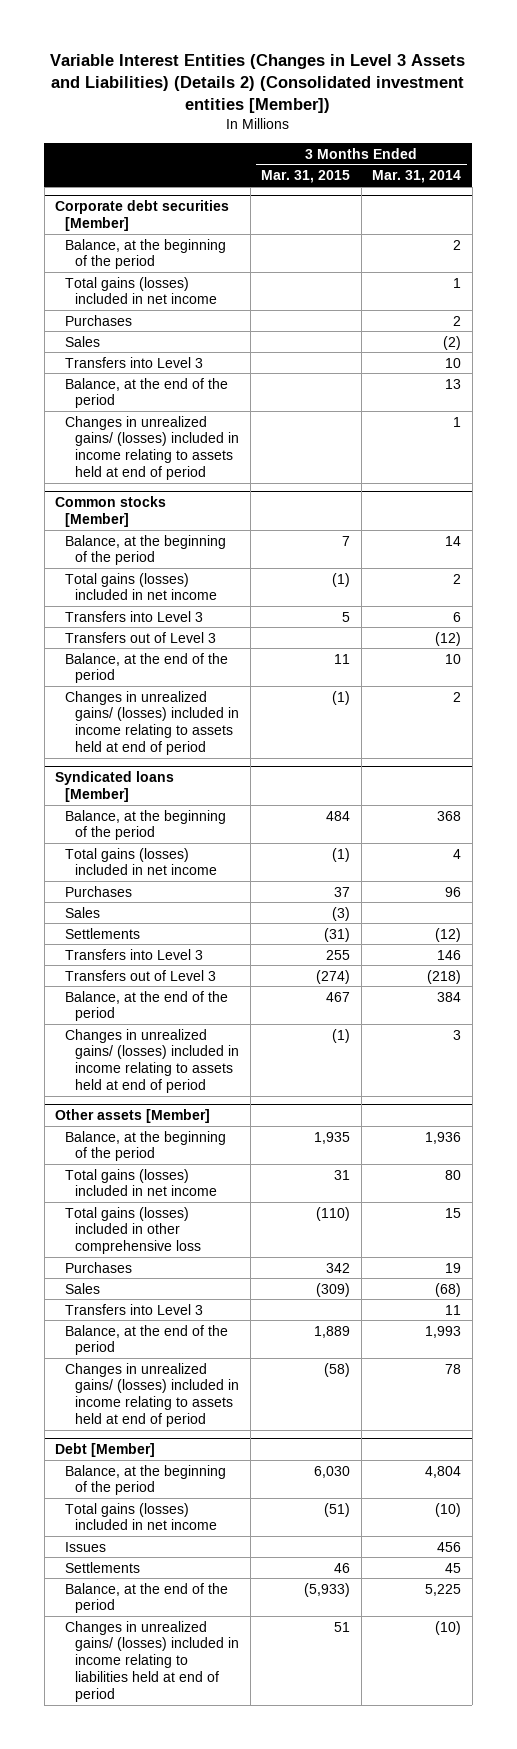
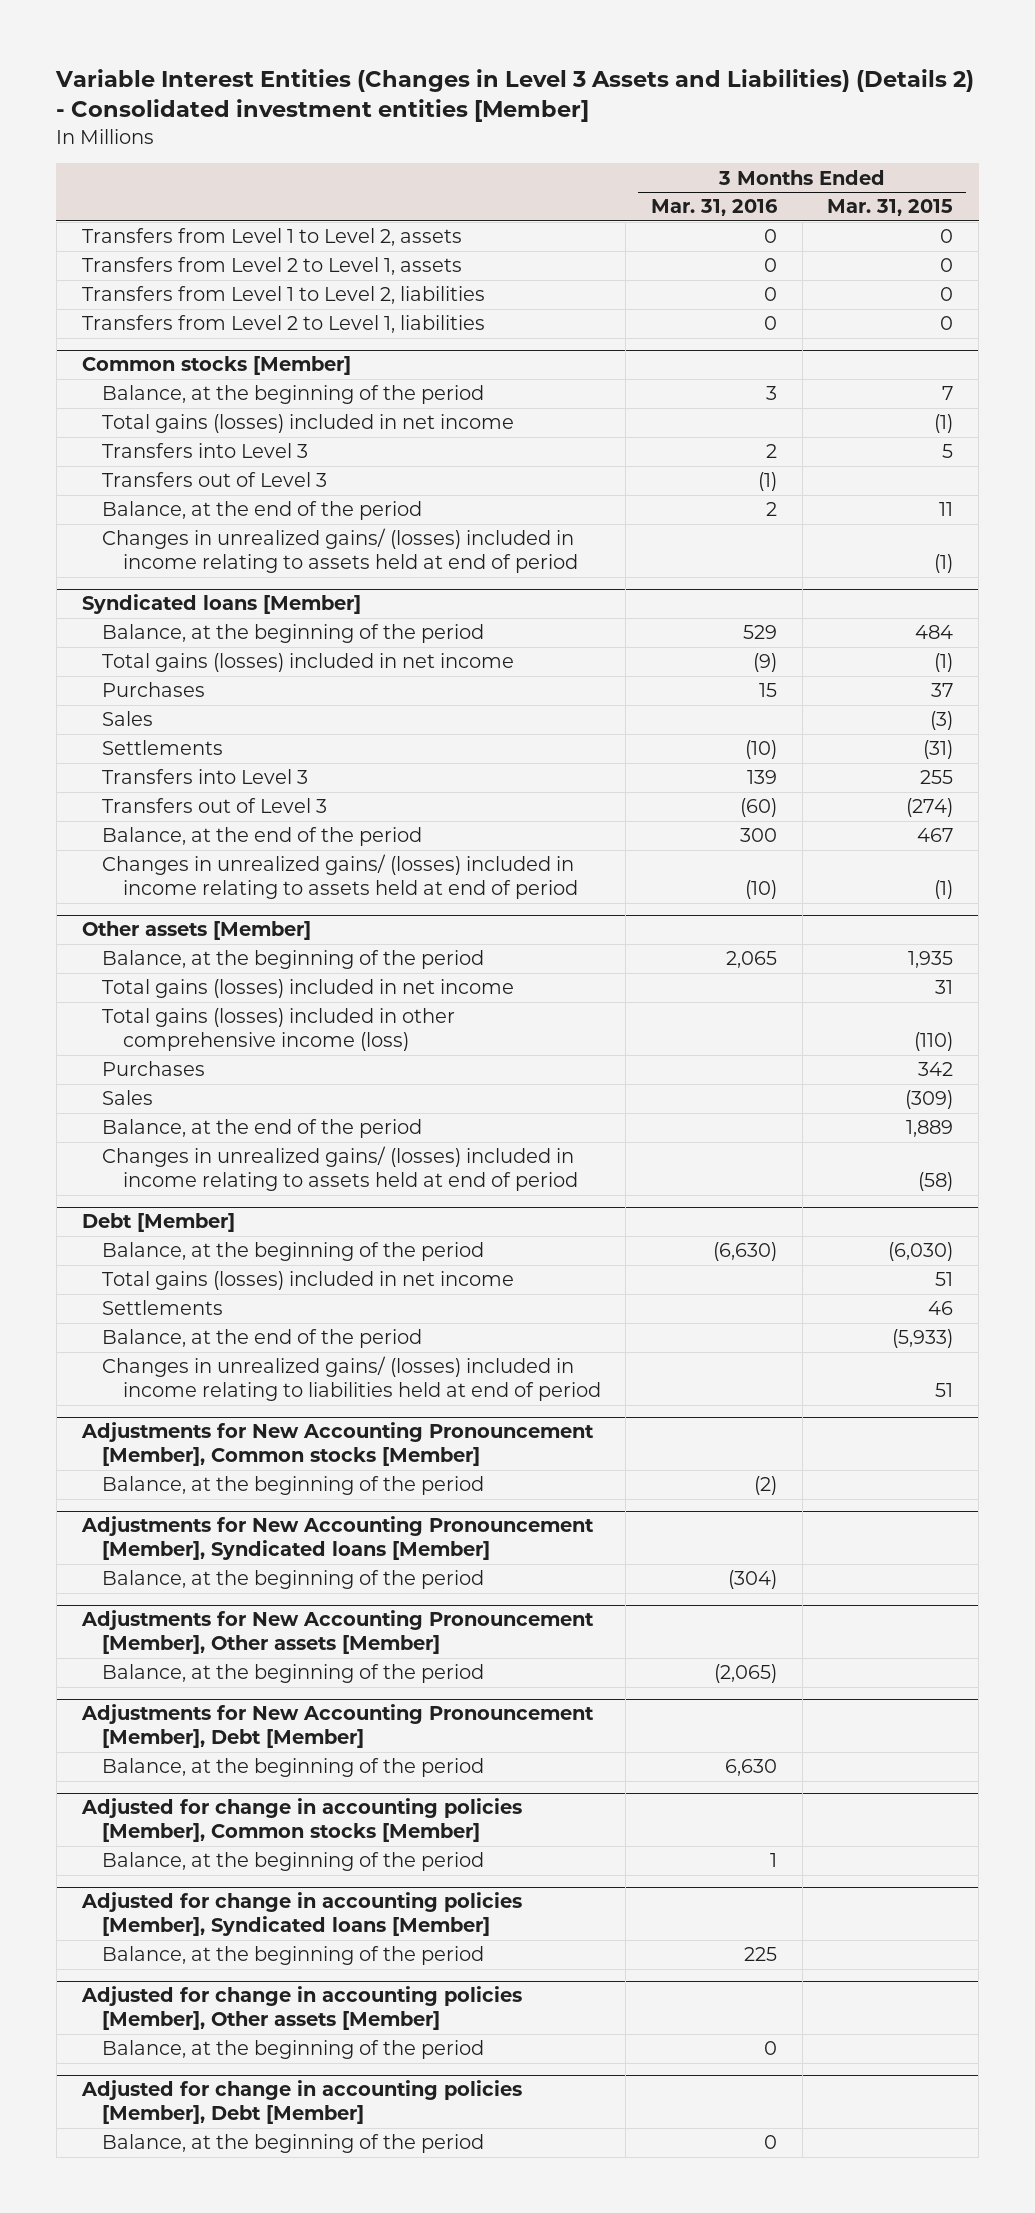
[50,54,466,114] Variable Interest Entities (Changes in Level 3 Assets and Liabilities) (Details 2) (Consolidated investment entities [Member]) -> [55,68,975,123] Variable Interest Entities (Changes in Level 3 Assets and Liabilities) (Details 2) - Consolidated investment entities [Member]
[372,170,462,184] Mar. 31, 2014 -> none
none -> [651,199,779,217] Mar. 31, 2016
[55,199,230,231] Corporate debt securities [Member] -> none
[65,238,227,270] Balance, at the beginning of the period -> none
[65,276,218,305] Total gains (losses) included in net income -> none
[65,314,133,326] Purchases -> none
[65,335,101,347] Sales -> none
[65,356,204,368] Transfers into Level 3 -> none
[65,377,229,409] Balance, at the end of the period -> none
[65,415,240,480] Changes in unrealized gains/ (losses) included in income relating to assets held at end of period -> none
none -> [81,228,462,247] Transfers from Level 1 to Level 2, assets
none -> [81,257,462,276] Transfers from Level 2 to Level 1, assets
none -> [81,286,485,305] Transfers from Level 1 to Level 2, liabilities
none -> [81,315,485,334] Transfers from Level 2 to Level 1, liabilities
[65,1206,202,1255] Total gains (losses) included in other comprehensive loss -> [102,1008,456,1052] Total gains (losses) included in other comprehensive income (loss)
[65,1303,204,1315] Transfers into Level 3 -> none
[65,1541,107,1552] Issues -> none
[314,1465,351,1478] 6,030 -> [888,1242,954,1262] (6,030)
[324,1502,351,1517] (51) -> [935,1272,954,1287] 51
none -> [80,1422,594,1467] Adjustments for New Accounting Pronouncement [Member], Common stocks [Member]
none -> [102,1476,485,1496] Balance, at the beginning of the period
none -> [80,1516,594,1561] Adjustments for New Accounting Pronouncement [Member], Syndicated loans [Member]
none -> [102,1570,485,1590] Balance, at the beginning of the period
none -> [80,1610,594,1655] Adjustments for New Accounting Pronouncement [Member], Other assets [Member]
none -> [102,1664,485,1684] Balance, at the beginning of the period
none -> [80,1704,594,1749] Adjustments for New Accounting Pronouncement [Member], Debt [Member]
none -> [102,1758,485,1778] Balance, at the beginning of the period
none -> [80,1798,522,1843] Adjusted for change in accounting policies [Member], Common stocks [Member]
none -> [102,1852,485,1872] Balance, at the beginning of the period
none -> [80,1892,522,1937] Adjusted for change in accounting policies [Member], Syndicated loans [Member]
none -> [102,1946,485,1966] Balance, at the beginning of the period
none -> [80,1986,522,2031] Adjusted for change in accounting policies [Member], Other assets [Member]
none -> [102,2040,485,2060] Balance, at the beginning of the period
none -> [80,2080,522,2125] Adjusted for change in accounting policies [Member], Debt [Member]
none -> [102,2134,485,2154] Balance, at the beginning of the period

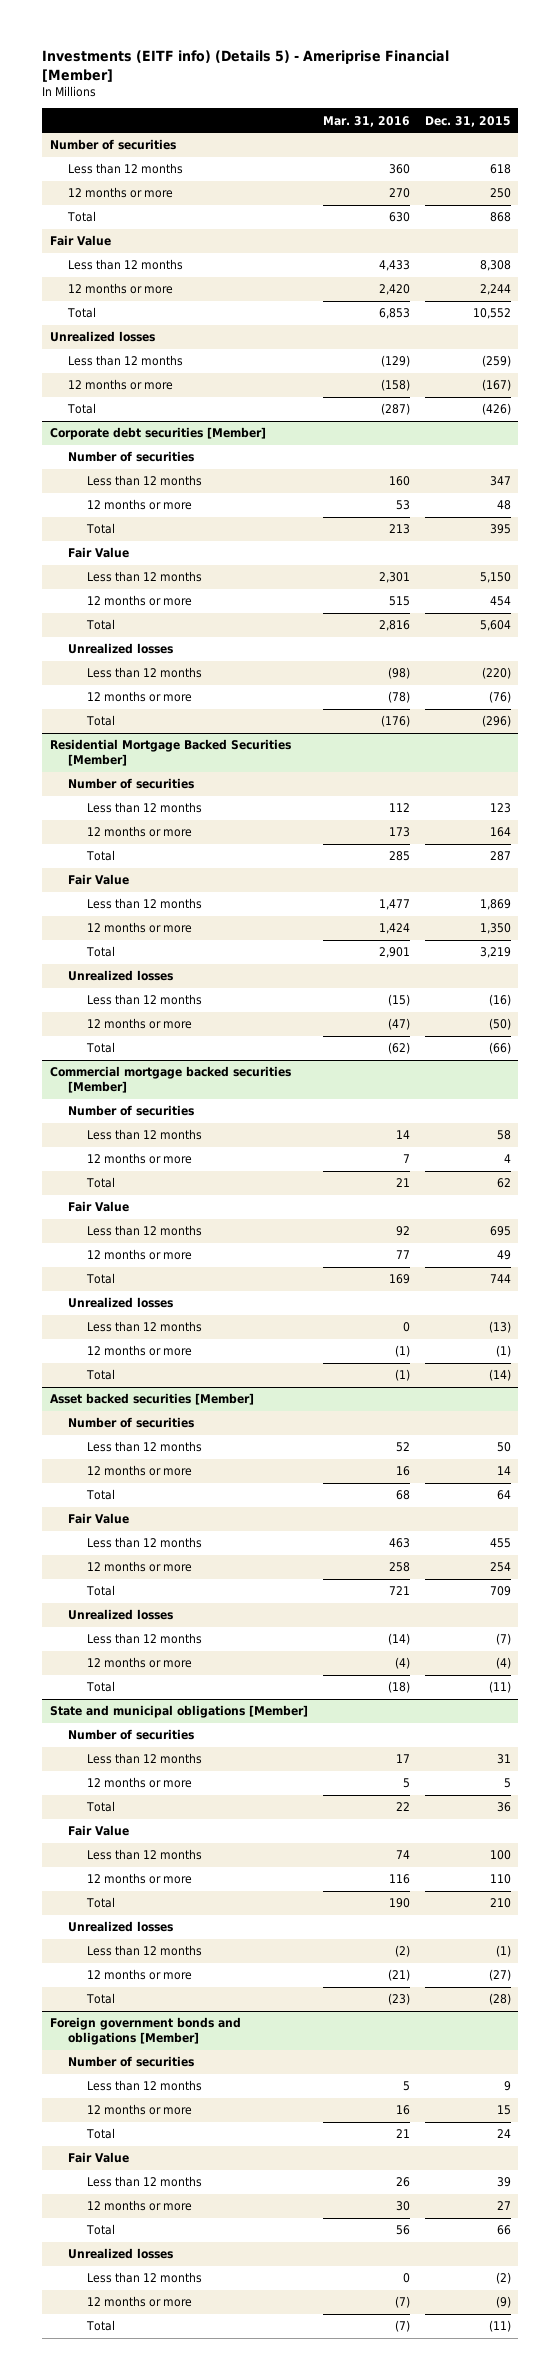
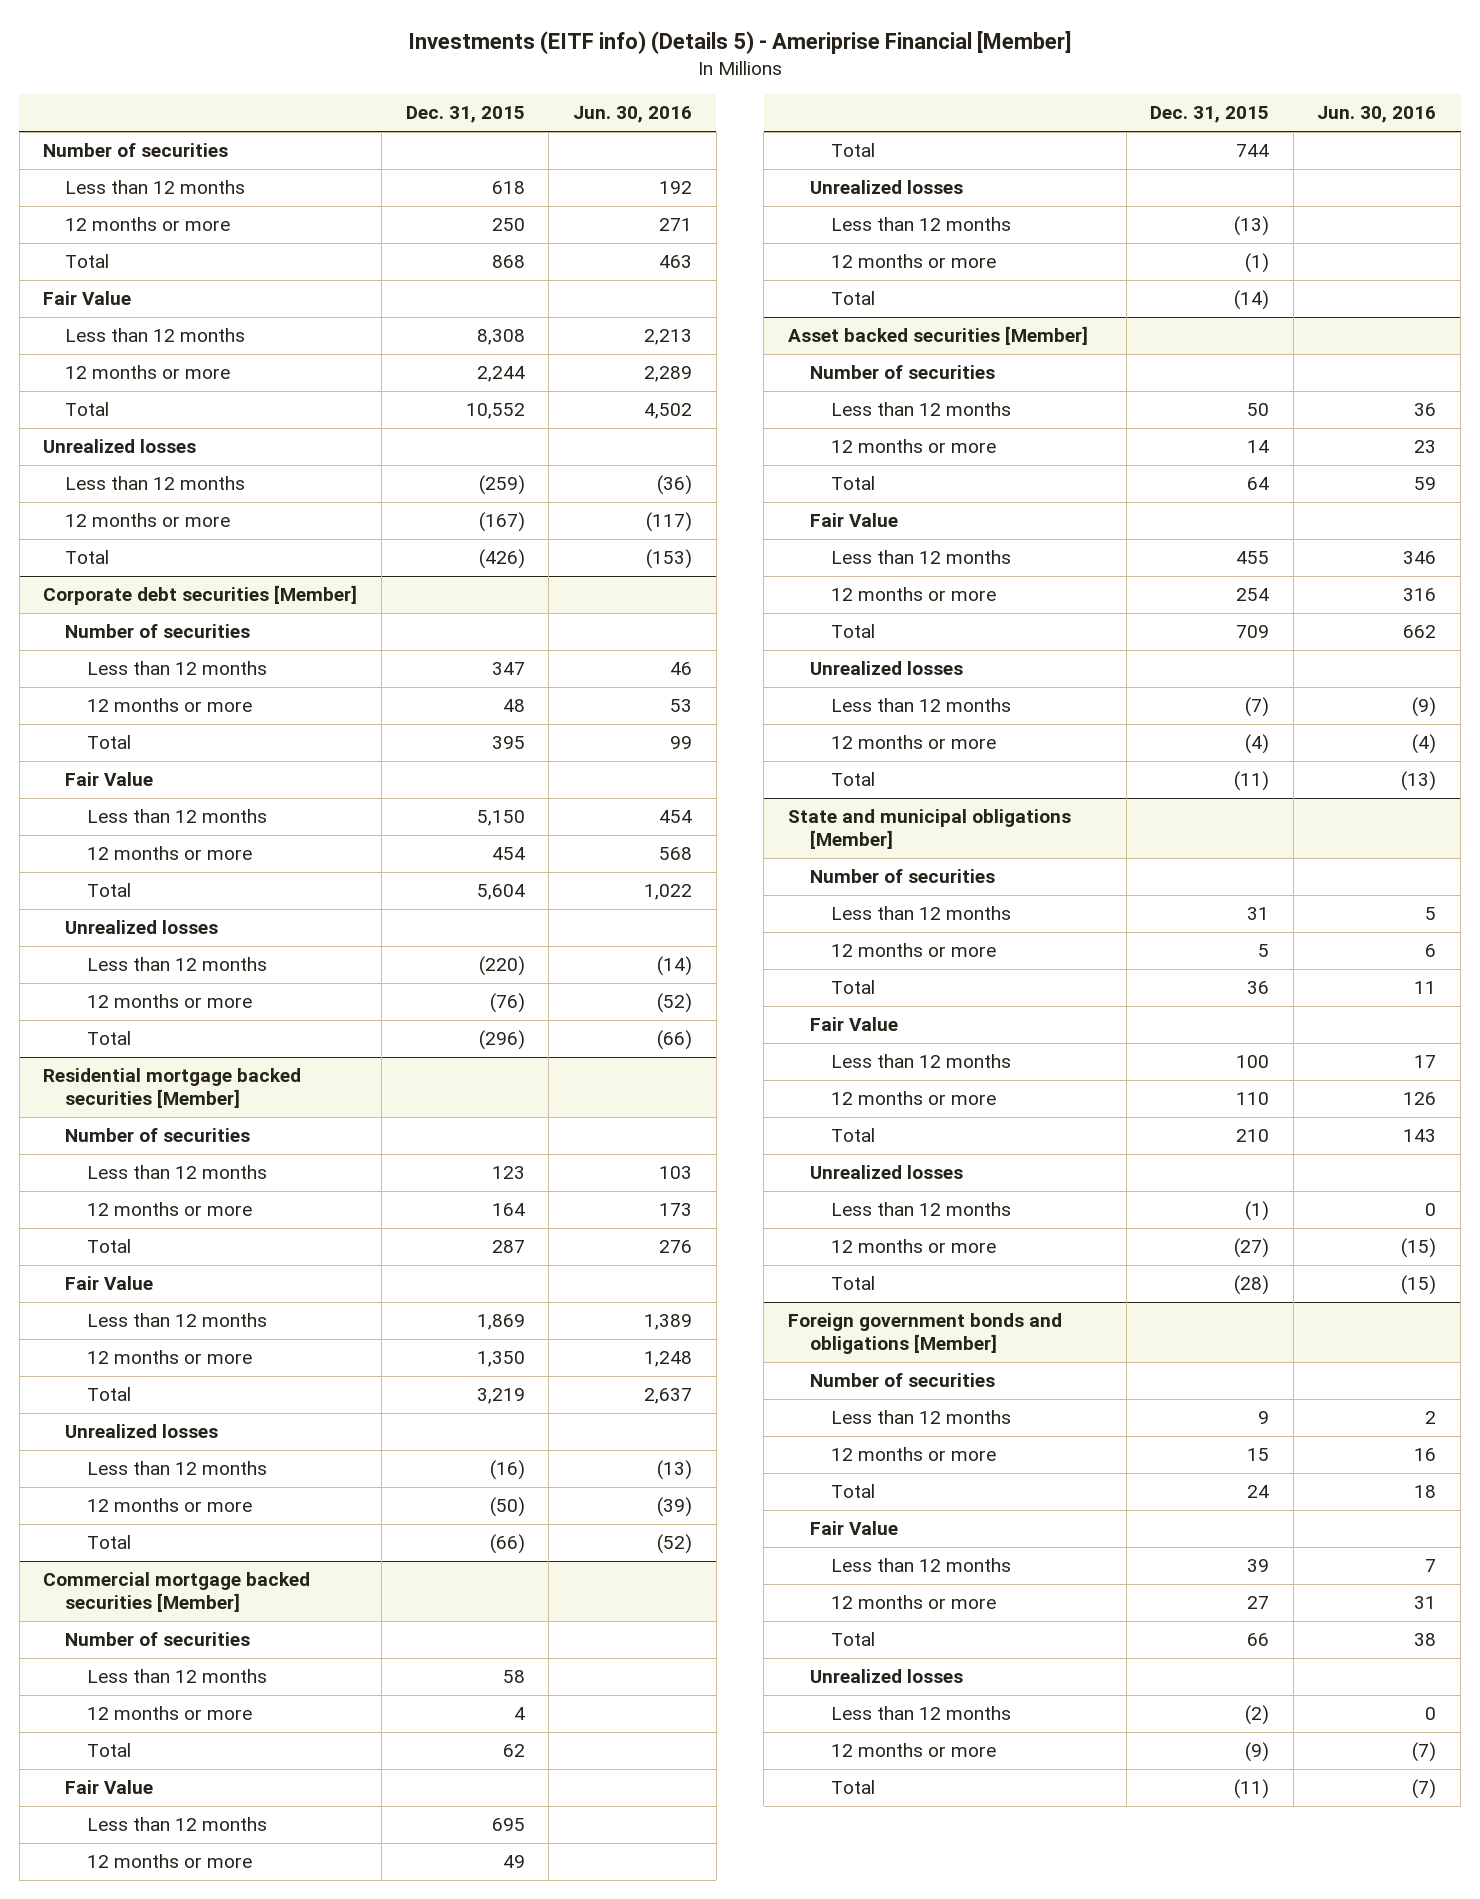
[322,115,410,127] Mar. 31, 2016 -> none
none -> [572,106,692,124] Jun. 30, 2016
[49,739,291,767] Residential Mortgage Backed Securities [Member] -> [43,1068,302,1109] Residential mortgage backed securities [Member]

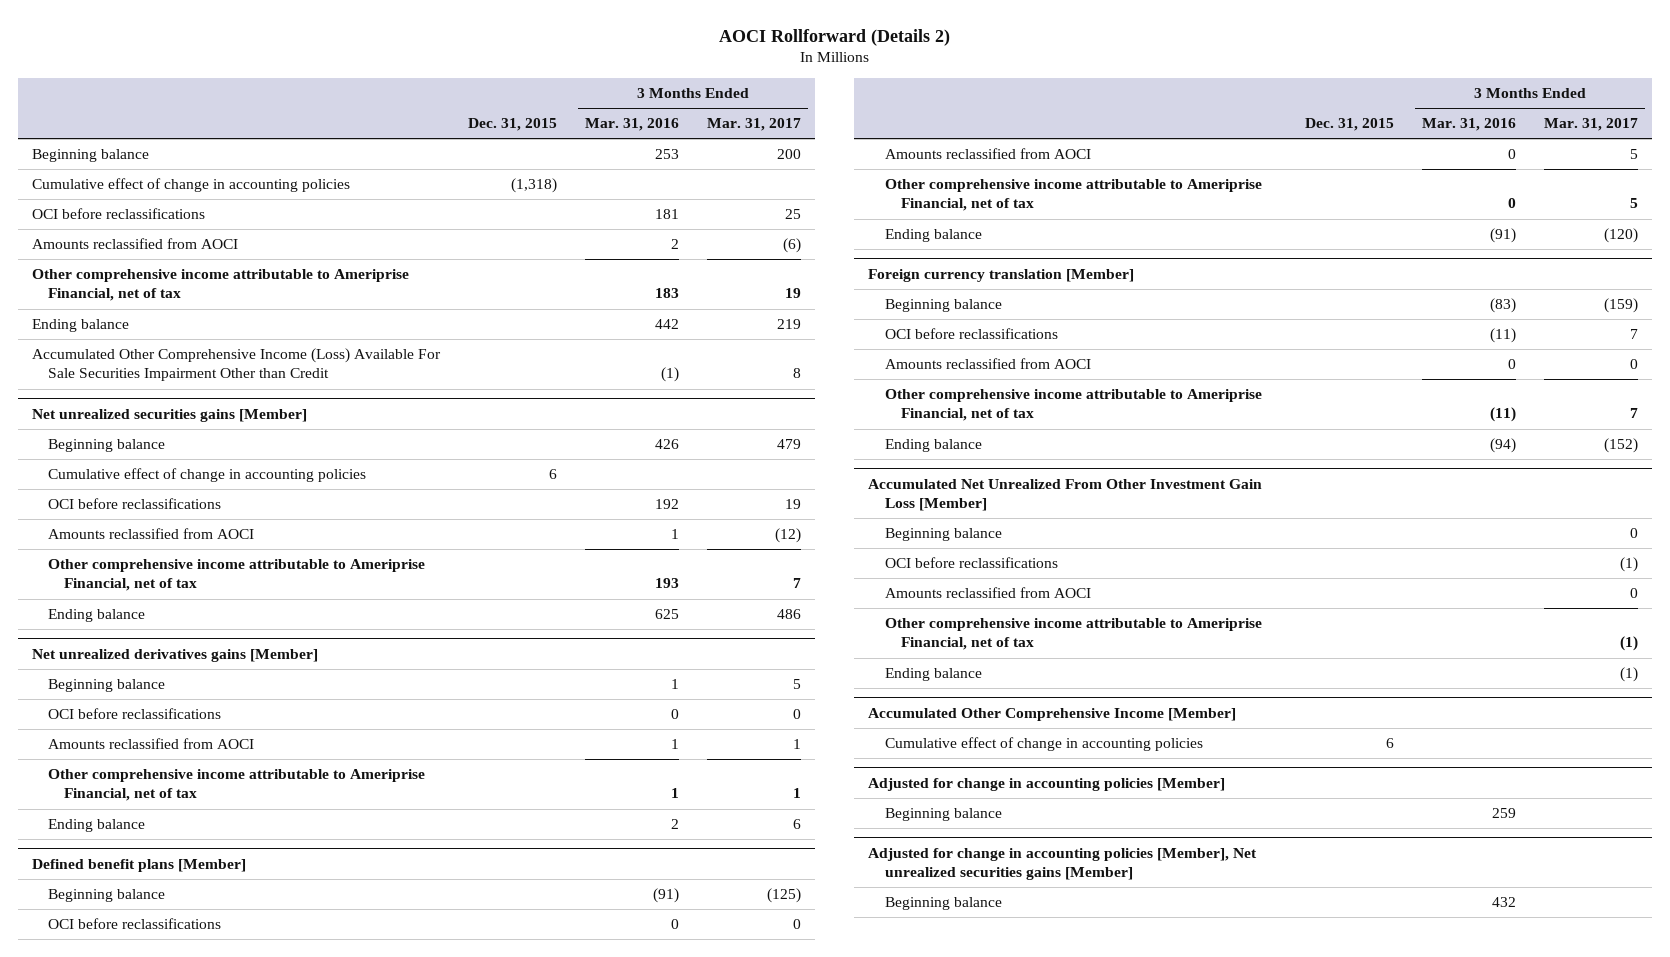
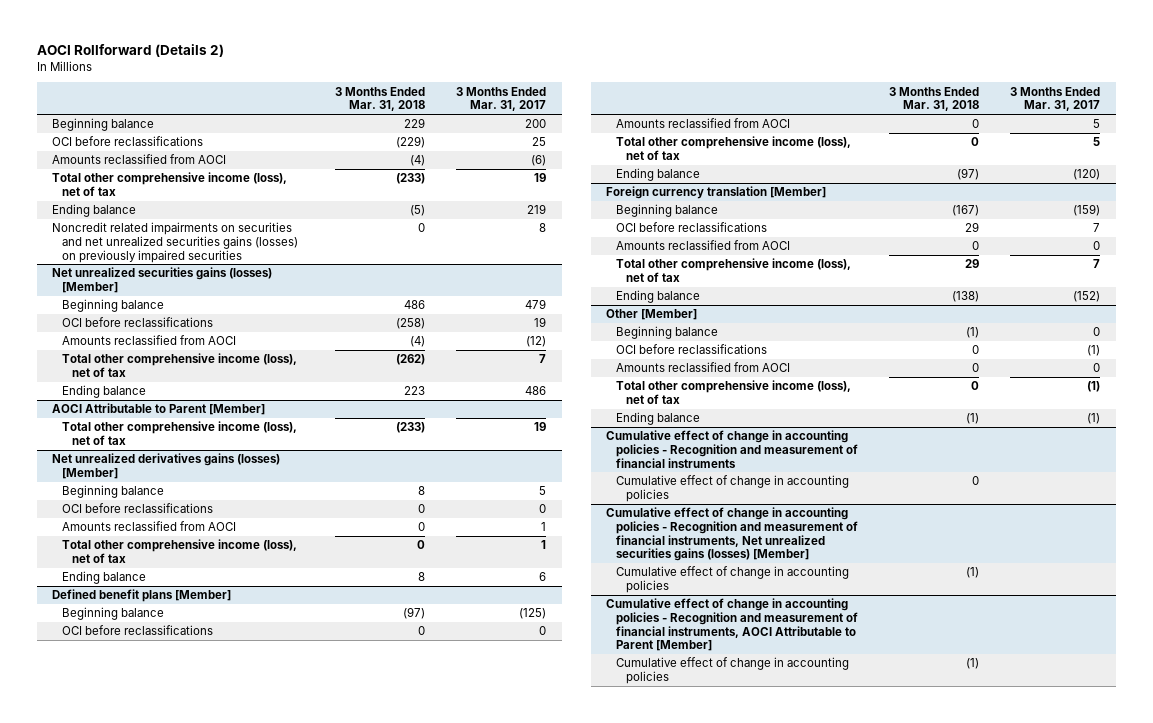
[467,118,557,132] Dec. 31, 2015 -> none
[585,118,680,132] Mar. 31, 2016 -> none
none -> [335,86,426,112] 3 Months Ended Mar. 31, 2018
[31,178,350,193] Cumulative effect of change in accounting policies -> none
[31,269,409,302] Other comprehensive income attributable to Ameriprise Financial, net of tax -> [52,172,288,196] Total other comprehensive income (loss), net of tax
[31,348,441,382] Accumulated Other Comprehensive Income (Loss) Available For Sale Securities Impairment Other than Credit -> [52,222,299,263] Noncredit related impairments on securities and net unrealized securities gains (losses) on previously impaired securities
[31,408,307,422] Net unrealized securities gains [Member] -> [52,267,273,293] Net unrealized securities gains (losses) [Member]
[47,468,366,483] Cumulative effect of change in accounting policies -> none
[47,559,425,592] Other comprehensive income attributable to Ameriprise Financial, net of tax -> [62,353,298,377] Total other comprehensive income (loss), net of tax
none -> [52,403,266,416] AOCI Attributable to Parent [Member]
none -> [62,421,298,445] Total other comprehensive income (loss), net of tax
[31,648,318,662] Net unrealized derivatives gains [Member] -> [52,453,281,479] Net unrealized derivatives gains (losses) [Member]
[47,769,425,802] Other comprehensive income attributable to Ameriprise Financial, net of tax -> [62,539,298,563] Total other comprehensive income (loss), net of tax
[884,179,1262,212] Other comprehensive income attributable to Ameriprise Financial, net of tax -> [616,136,852,160] Total other comprehensive income (loss), net of tax
[884,389,1262,422] Other comprehensive income attributable to Ameriprise Financial, net of tax -> [616,258,852,282] Total other comprehensive income (loss), net of tax
[868,478,1263,512] Accumulated Net Unrealized From Other Investment Gain Loss [Member] -> [606,309,698,321] Other [Member]
[884,618,1262,651] Other comprehensive income attributable to Ameriprise Financial, net of tax -> [616,380,852,404] Total other comprehensive income (loss), net of tax
[868,707,1237,721] Accumulated Other Comprehensive Income [Member] -> none
none -> [606,430,859,468] Cumulative effect of change in accounting policies - Recognition and measurement of financial instruments
[868,777,1226,791] Adjusted for change in accounting policies [Member] -> none
[884,808,1002,822] Beginning balance -> none
[868,847,1258,881] Adjusted for change in accounting policies [Member], Net unrealized securities gains [Member] -> none
[884,897,1002,911] Beginning balance -> none
none -> [606,507,859,562] Cumulative effect of change in accounting policies - Recognition and measurement of financial instruments, Net unrealized securities gains (losses) [Member]
none -> [616,566,850,593] Cumulative effect of change in accounting policies
none -> [606,598,859,652] Cumulative effect of change in accounting policies - Recognition and measurement of financial instruments, AOCI Attributable to Parent [Member]
none -> [616,657,850,684] Cumulative effect of change in accounting policies

